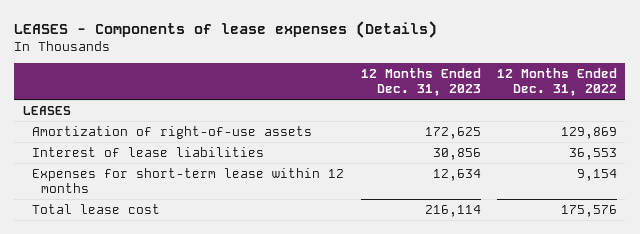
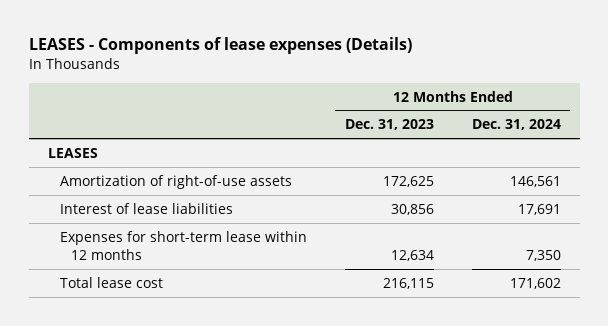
[497,67,618,97] 12 Months Ended Dec. 31, 2022 -> none
none -> [471,119,561,131] Dec. 31, 2024
[424,204,481,217] 216,114 -> [382,277,434,289] 216,115

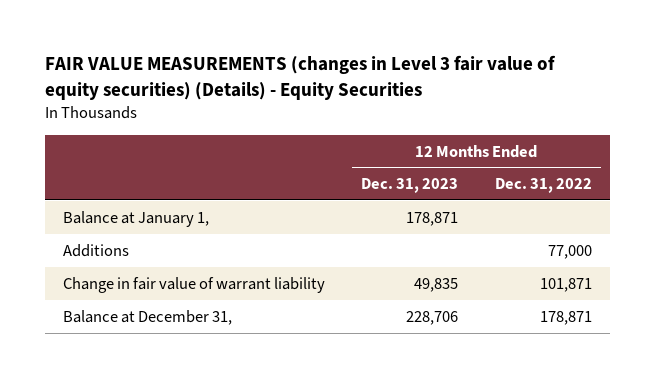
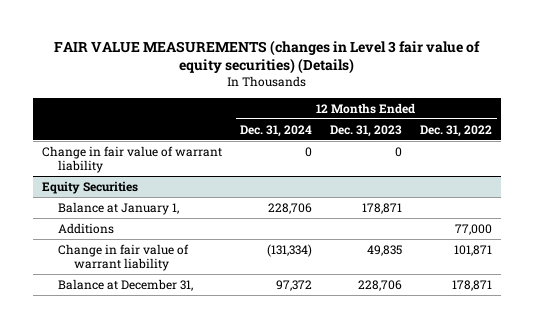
[44,55,556,100] FAIR VALUE MEASUREMENTS (changes in Level 3 fair value of equity securities) (Details) - Equity Securities -> [54,39,481,75] FAIR VALUE MEASUREMENTS (changes in Level 3 fair value of equity securities) (Details)
none -> [240,124,313,137] Dec. 31, 2024
none -> [42,145,223,174] Change in fair value of warrant liability
none -> [42,180,139,194] Equity Securities

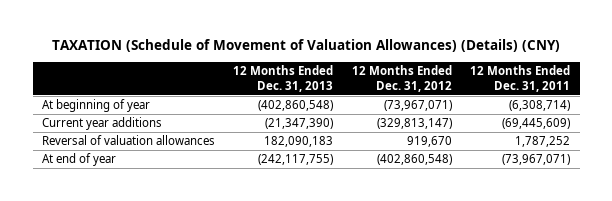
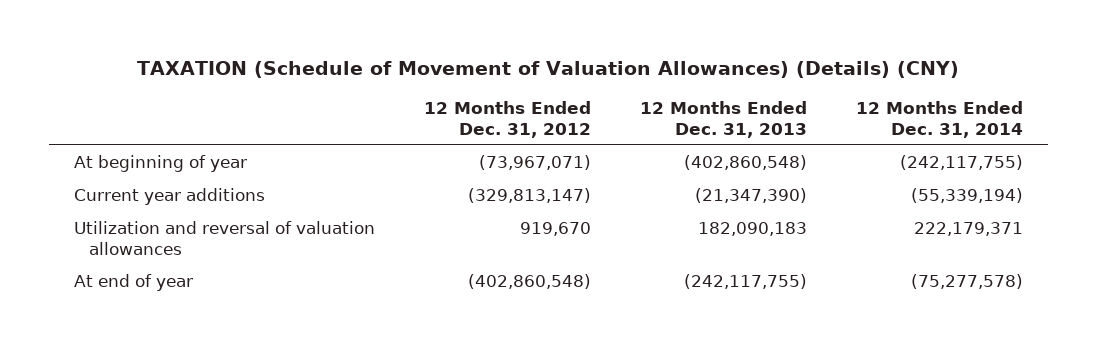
[470,65,571,93] 12 Months Ended Dec. 31, 2011 -> none
none -> [856,101,1024,138] 12 Months Ended Dec. 31, 2014
[41,135,215,146] Reversal of valuation allowances -> [73,221,375,256] Utilization and reversal of valuation allowances

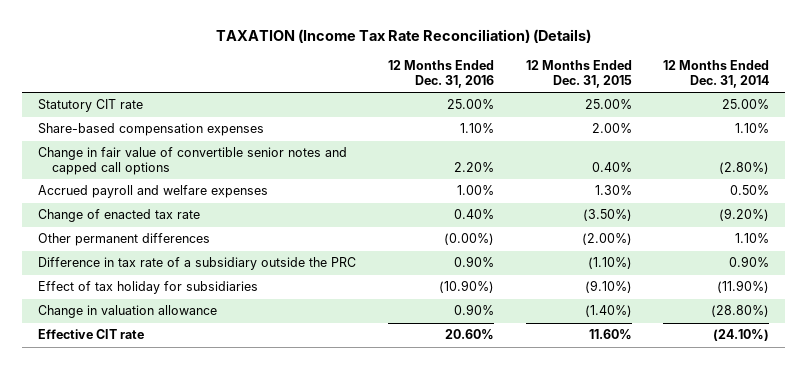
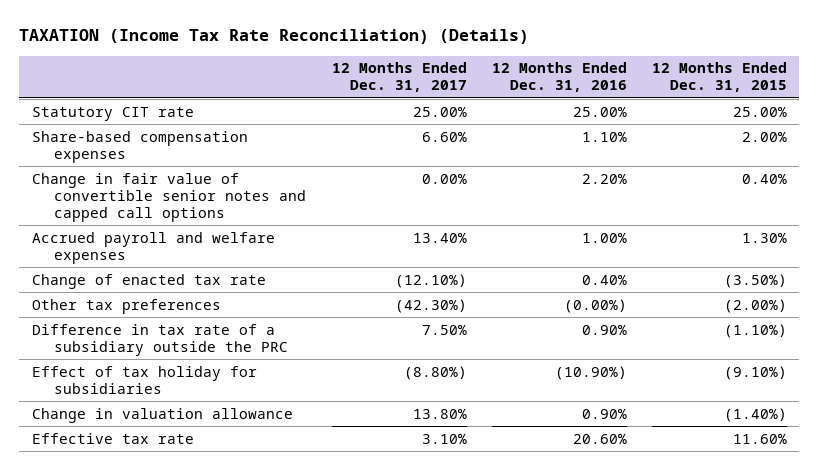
[663,60,770,88] 12 Months Ended Dec. 31, 2014 -> none
none -> [331,62,467,93] 12 Months Ended Dec. 31, 2017
[37,233,210,247] Other permanent differences -> [31,298,221,314] Other tax preferences
[37,329,144,340] Effective CIT rate -> [31,432,194,444] Effective tax rate

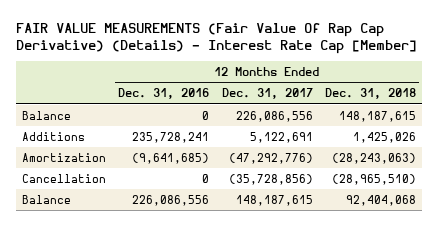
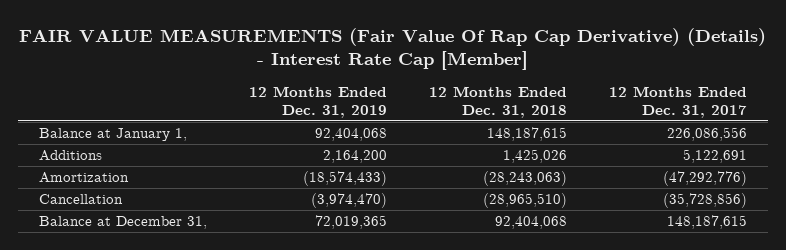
[118,88,210,100] Dec. 31, 2016 -> none
none -> [249,85,388,118] 12 Months Ended Dec. 31, 2019
[22,110,72,120] Balance -> [39,128,188,142] Balance at January 1,
[22,194,72,204] Balance -> [39,216,208,230] Balance at December 31,

